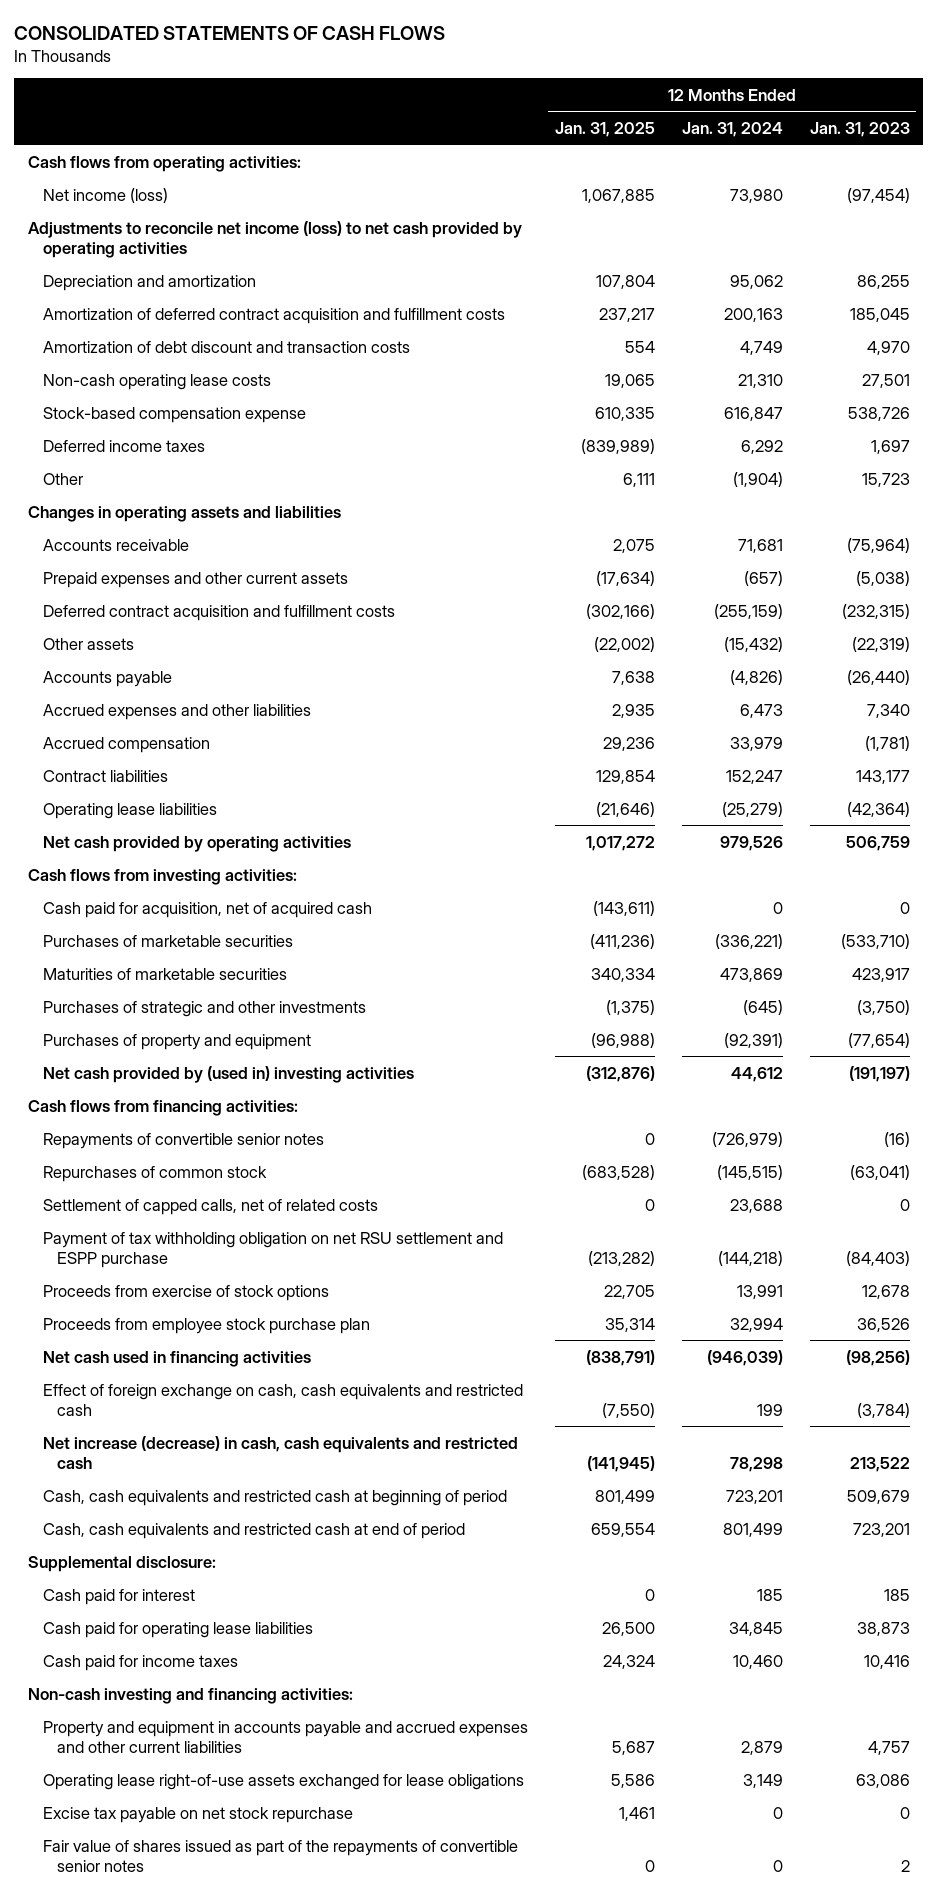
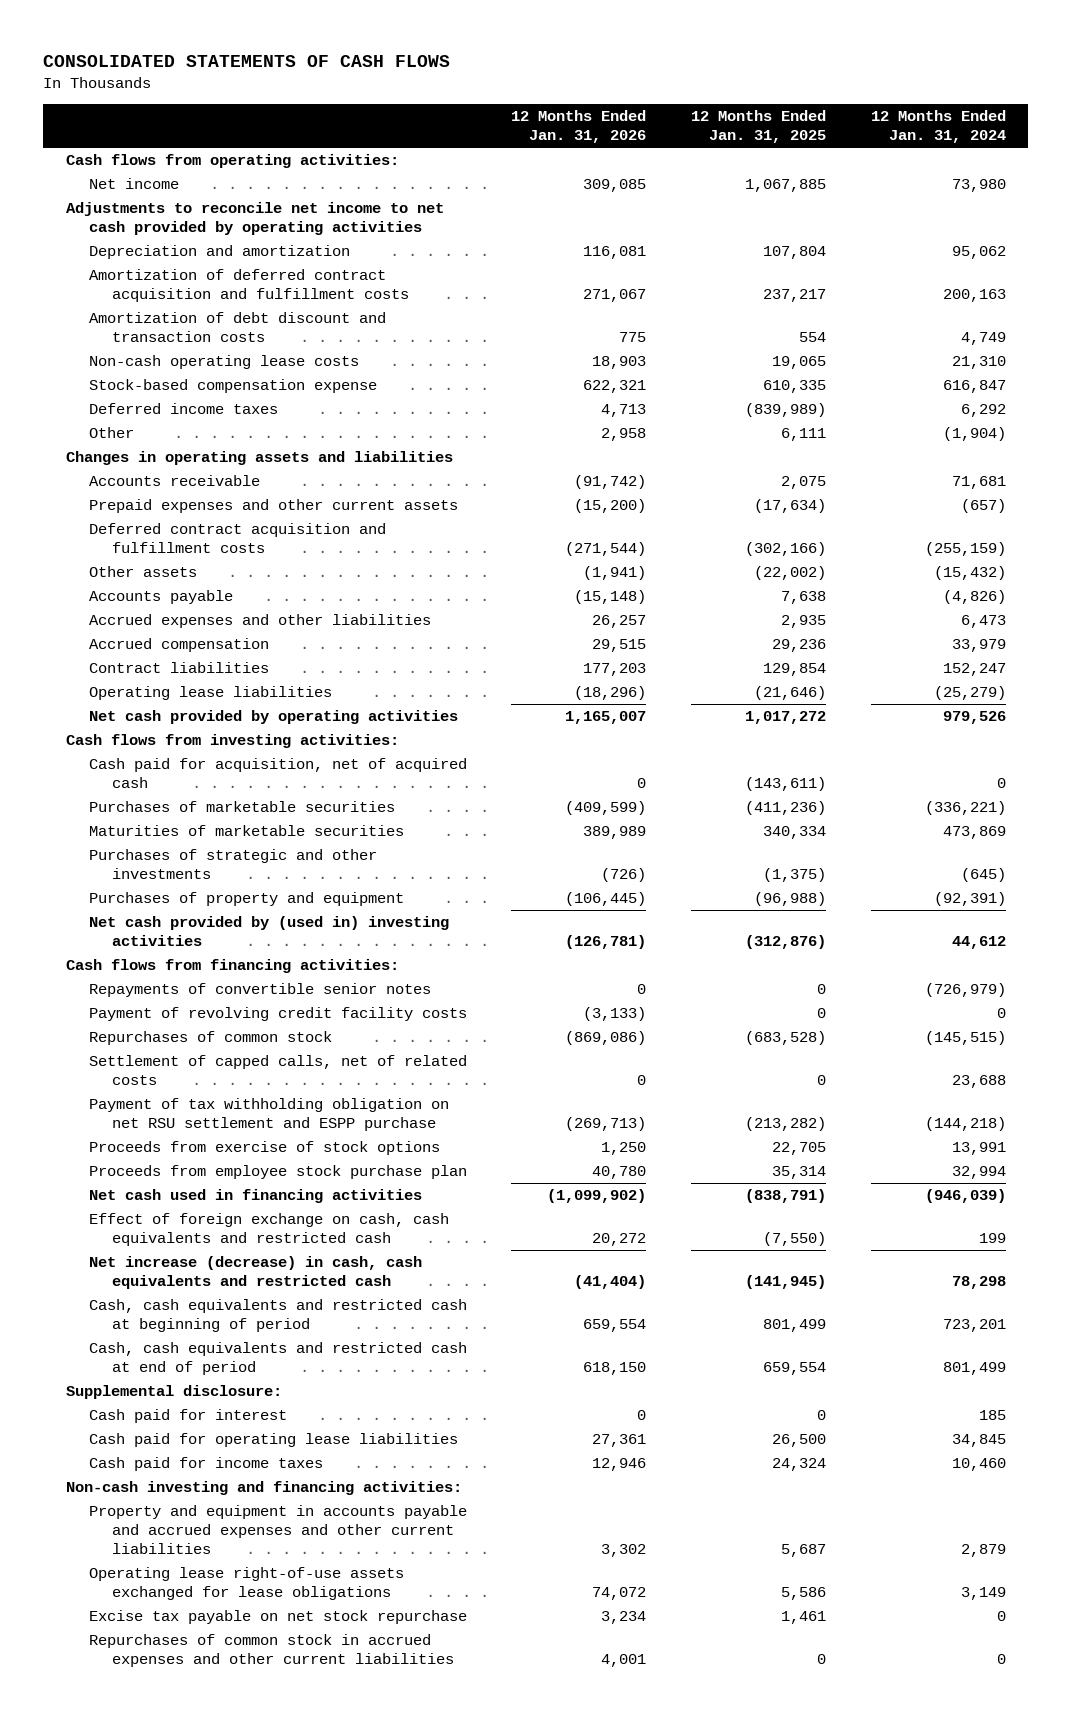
[809,121,910,137] Jan. 31, 2023 -> none
none -> [511,110,647,144] 12 Months Ended Jan. 31, 2026
[42,187,168,203] Net income (loss) -> [88,178,179,190] Net income
[27,220,522,258] Adjustments to reconcile net income (loss) to net cash provided by operating activities -> [65,202,444,236] Adjustments to reconcile net income to net cash provided by operating activities
none -> [88,1007,467,1022] Payment of revolving credit facility costs
[42,1839,518,1872] Fair value of shares issued as part of the repayments of convertible senior notes -> none
none -> [88,1634,454,1668] Repurchases of common stock in accrued expenses and other current liabilities

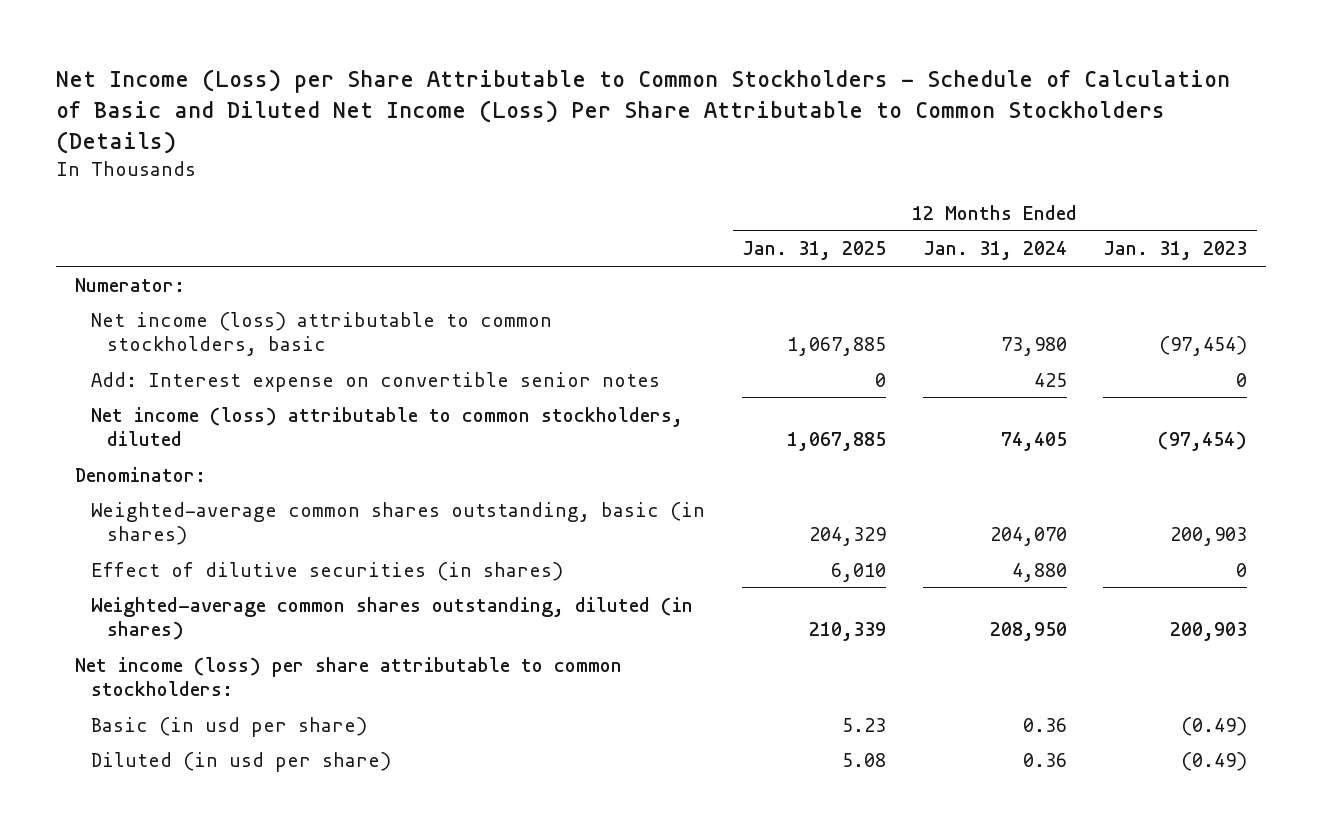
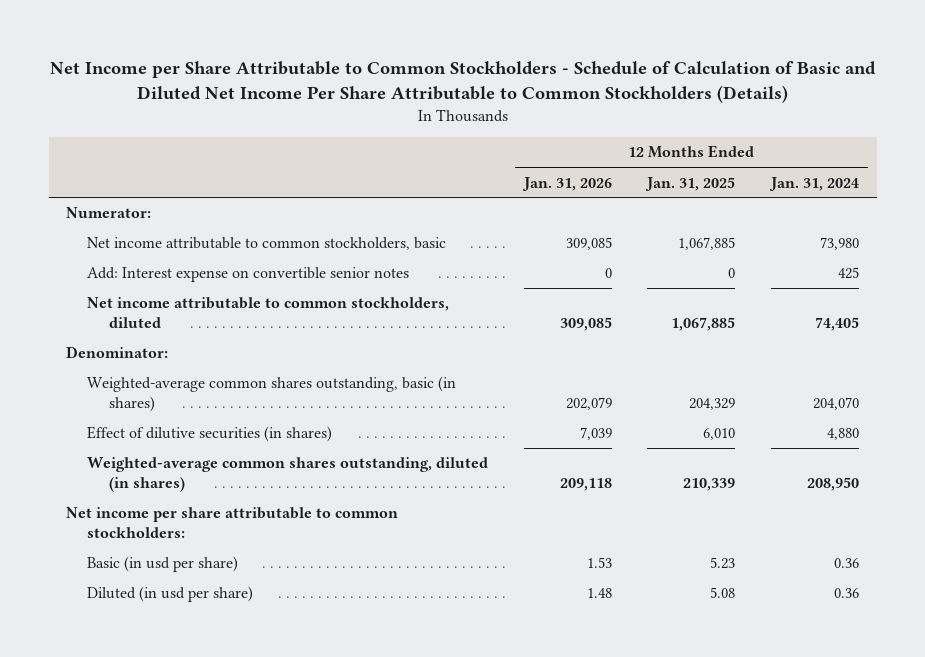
[56,69,1231,154] Net Income (Loss) per Share Attributable to Common Stockholders - Schedule of Calculation of Basic and Diluted Net Income (Loss) Per Share Attributable to Common Stockholders (Details) -> [49,60,876,103] Net Income per Share Attributable to Common Stockholders - Schedule of Calculation of Basic and Diluted Net Income Per Share Attributable to Common Stockholders (Details)
[1103,241,1248,261] Jan. 31, 2023 -> none
none -> [521,176,612,191] Jan. 31, 2026
[90,311,552,357] Net income (loss) attributable to common stockholders, basic -> [87,237,447,251] Net income attributable to common stockholders, basic
[90,406,683,447] Net income (loss) attributable to common stockholders, diluted -> [87,297,450,328] Net income attributable to common stockholders, diluted
[74,656,622,697] Net income (loss) per share attributable to common stockholders: -> [66,507,399,538] Net income per share attributable to common stockholders:

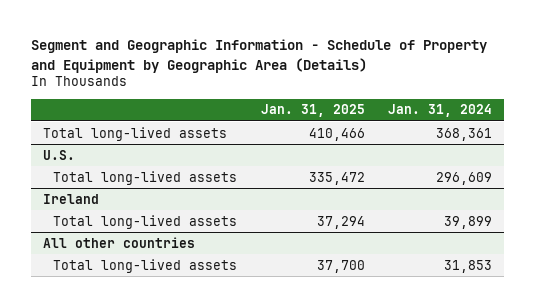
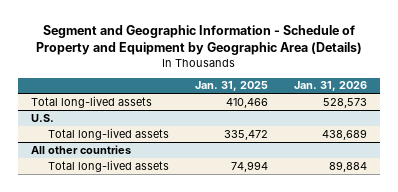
[387,104,492,118] Jan. 31, 2024 -> none
none -> [293,81,367,92] Jan. 31, 2026
[42,193,99,204] Ireland -> none
[53,214,238,229] Total long-lived assets -> none
[316,259,365,273] 37,700 -> [230,160,268,172] 74,994

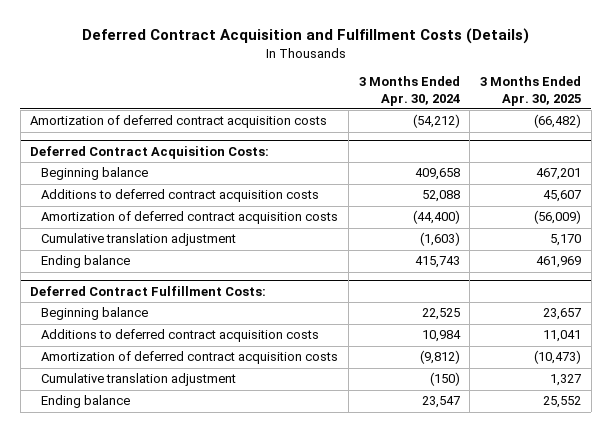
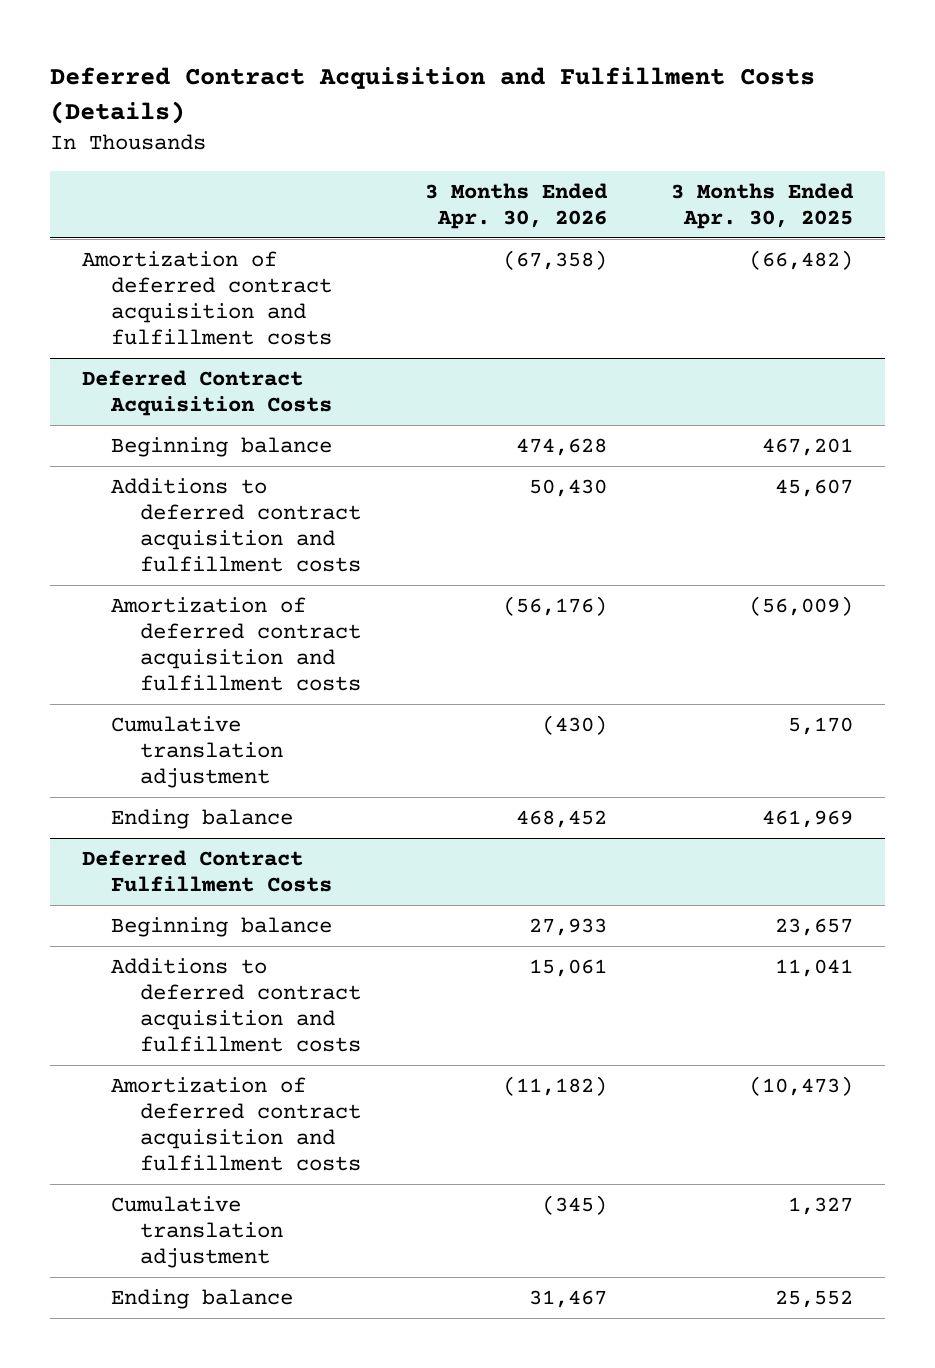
[358,76,460,106] 3 Months Ended Apr. 30, 2024 -> none
none -> [425,183,609,230] 3 Months Ended Apr. 30, 2026
[30,115,328,129] Amortization of deferred contract acquisition costs -> [81,250,332,345] Amortization of deferred contract acquisition and fulfillment costs
[30,145,270,159] Deferred Contract Acquisition Costs: -> [81,369,332,416] Deferred Contract Acquisition Costs
[41,189,320,203] Additions to deferred contract acquisition costs -> [110,477,362,572] Additions to deferred contract acquisition and fulfillment costs
[41,211,339,225] Amortization of deferred contract acquisition costs -> [110,596,362,691] Amortization of deferred contract acquisition and fulfillment costs
[30,285,267,296] Deferred Contract Fulfillment Costs: -> [81,849,332,892] Deferred Contract Fulfillment Costs
[41,329,320,343] Additions to deferred contract acquisition costs -> [110,957,362,1052] Additions to deferred contract acquisition and fulfillment costs
[41,351,339,365] Amortization of deferred contract acquisition costs -> [110,1076,362,1171] Amortization of deferred contract acquisition and fulfillment costs

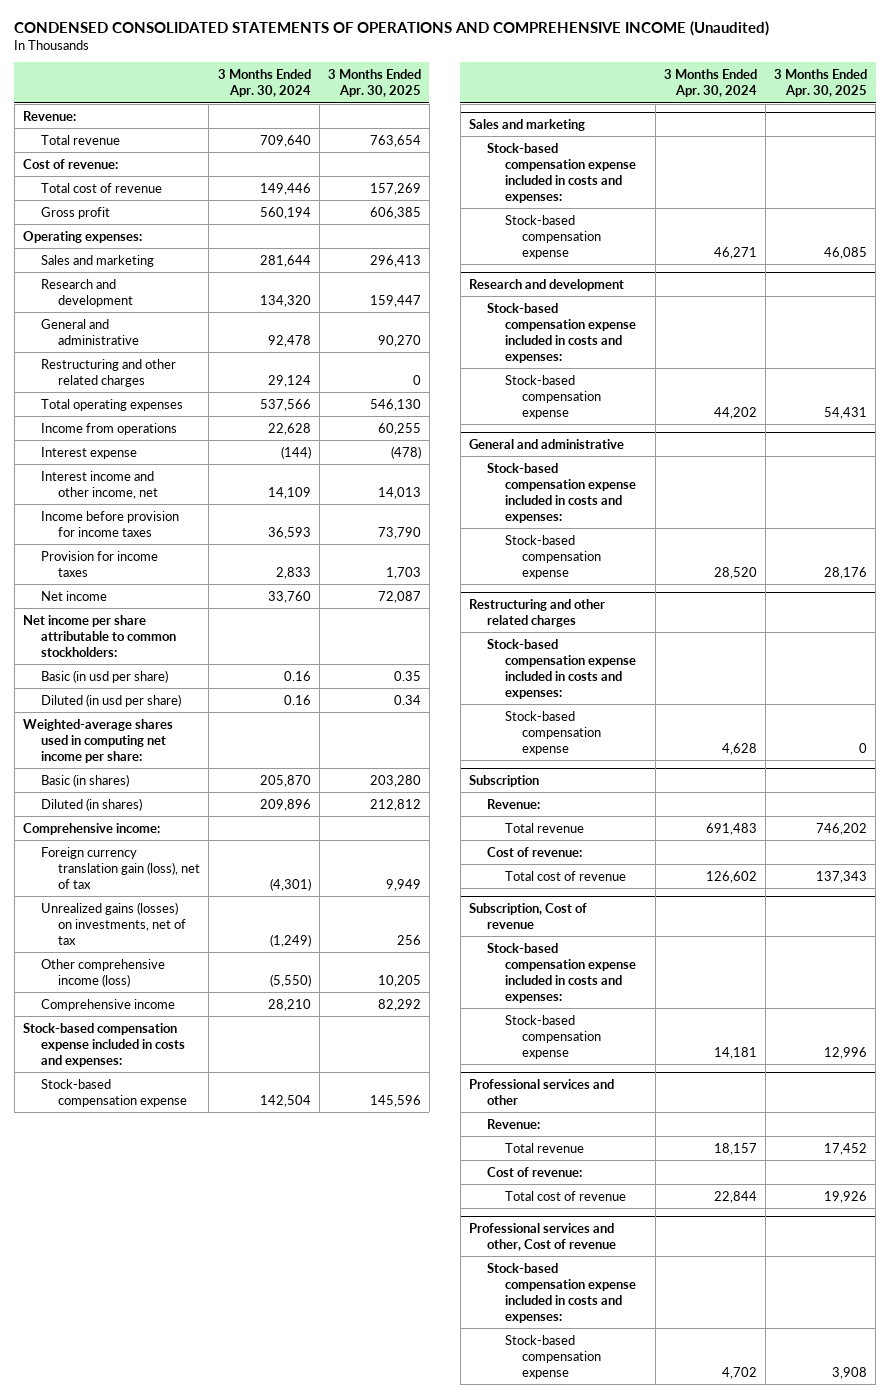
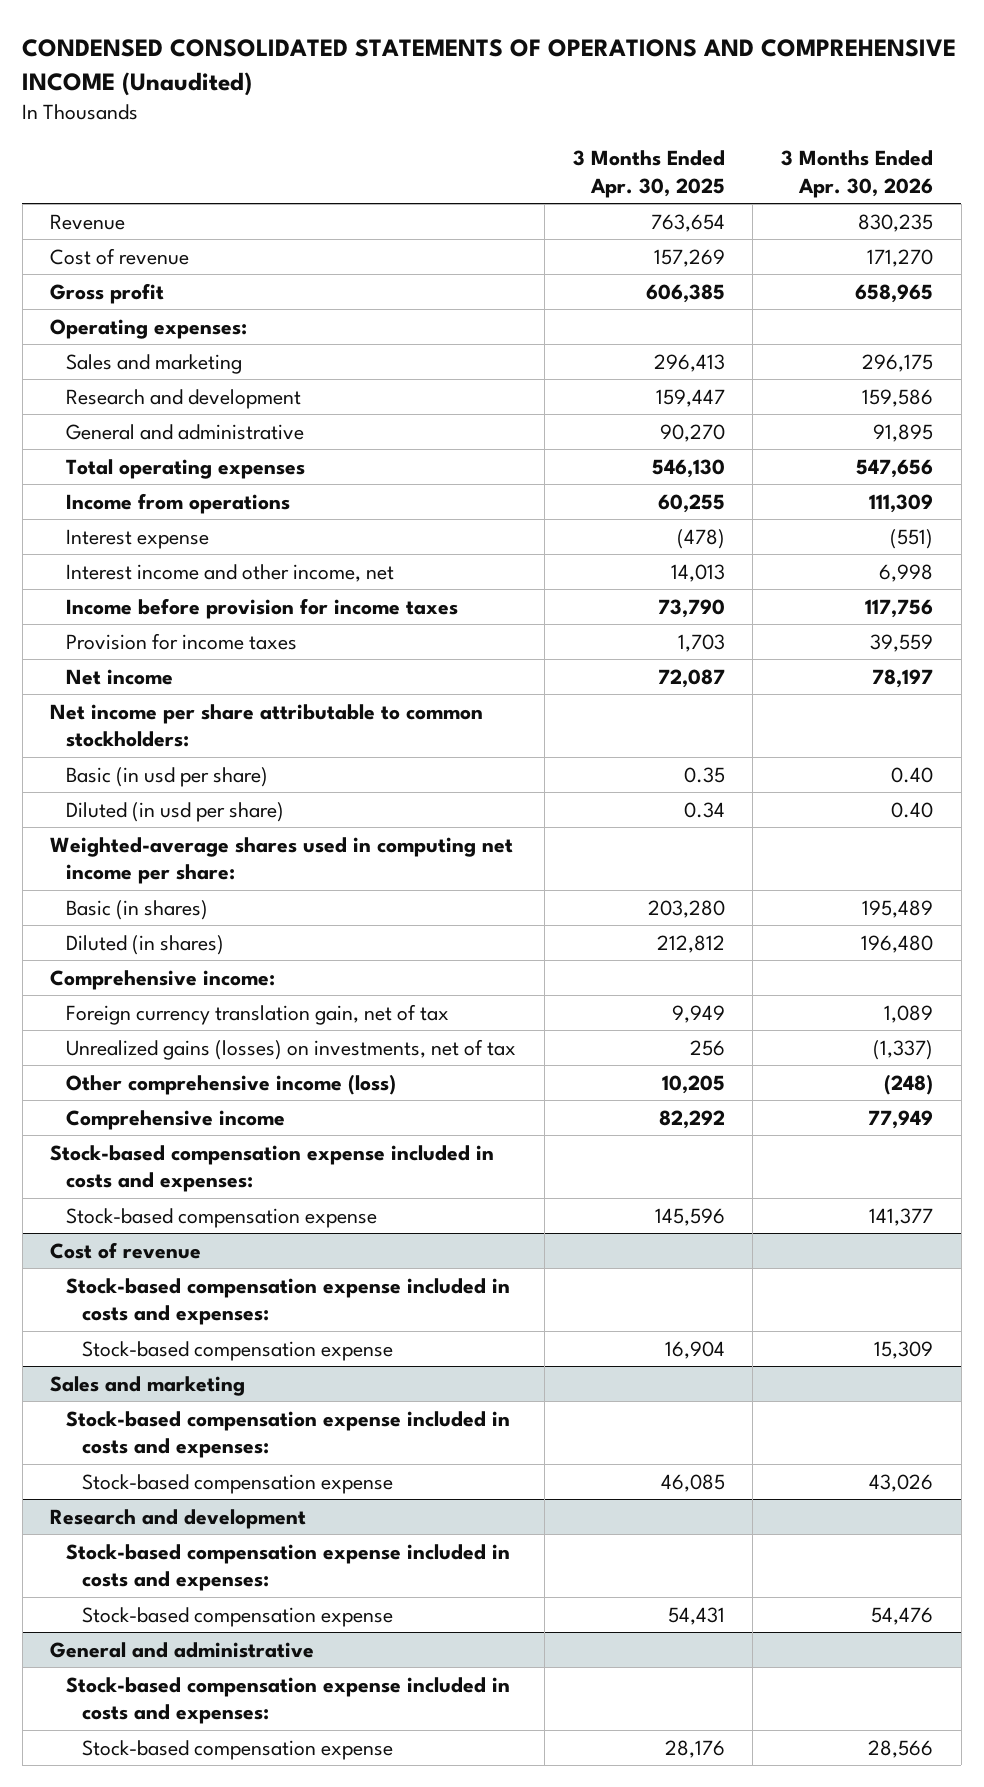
[217,69,311,98] 3 Months Ended Apr. 30, 2024 -> none
none -> [781,150,934,198] 3 Months Ended Apr. 30, 2026
[22,110,76,121] Revenue: -> none
[22,158,118,169] Cost of revenue: -> none
[40,134,120,145] Total revenue -> [50,213,126,230] Revenue
[40,182,162,193] Total cost of revenue -> [50,247,190,265] Cost of revenue
[40,358,176,387] Restructuring and other related charges -> none
[40,846,201,889] Foreign currency translation gain (loss), net of tax -> [66,1003,450,1025] Foreign currency translation gain, net of tax
none -> [50,1241,202,1259] Cost of revenue
none -> [66,1277,511,1326] Stock-based compensation expense included in costs and expenses:
none -> [82,1340,394,1361] Stock-based compensation expense
[468,598,605,627] Restructuring and other related charges -> none
[486,638,636,699] Stock-based compensation expense included in costs and expenses: -> none
[504,710,602,755] Stock-based compensation expense -> none
[468,774,539,787] Subscription -> none
[486,798,540,809] Revenue: -> none
[504,822,584,833] Total revenue -> none
[486,846,582,857] Cost of revenue: -> none
[504,870,626,881] Total cost of revenue -> none
[468,902,587,929] Subscription, Cost of revenue -> none
[486,942,636,1003] Stock-based compensation expense included in costs and expenses: -> none
[504,1014,602,1059] Stock-based compensation expense -> none
[468,1078,614,1105] Professional services and other -> none
[486,1118,540,1129] Revenue: -> none
[504,1142,584,1153] Total revenue -> none
[486,1166,582,1177] Cost of revenue: -> none
[504,1190,626,1201] Total cost of revenue -> none
[468,1222,616,1251] Professional services and other, Cost of revenue -> none
[486,1262,636,1323] Stock-based compensation expense included in costs and expenses: -> none
[504,1334,602,1379] Stock-based compensation expense -> none

